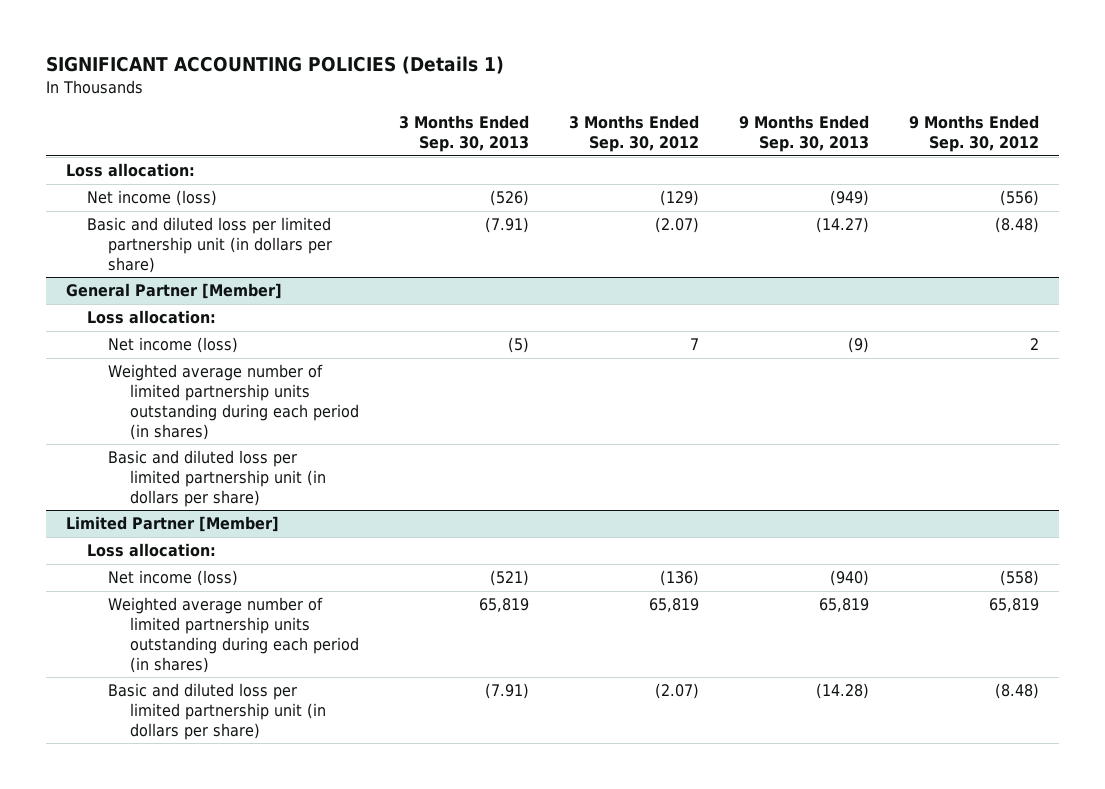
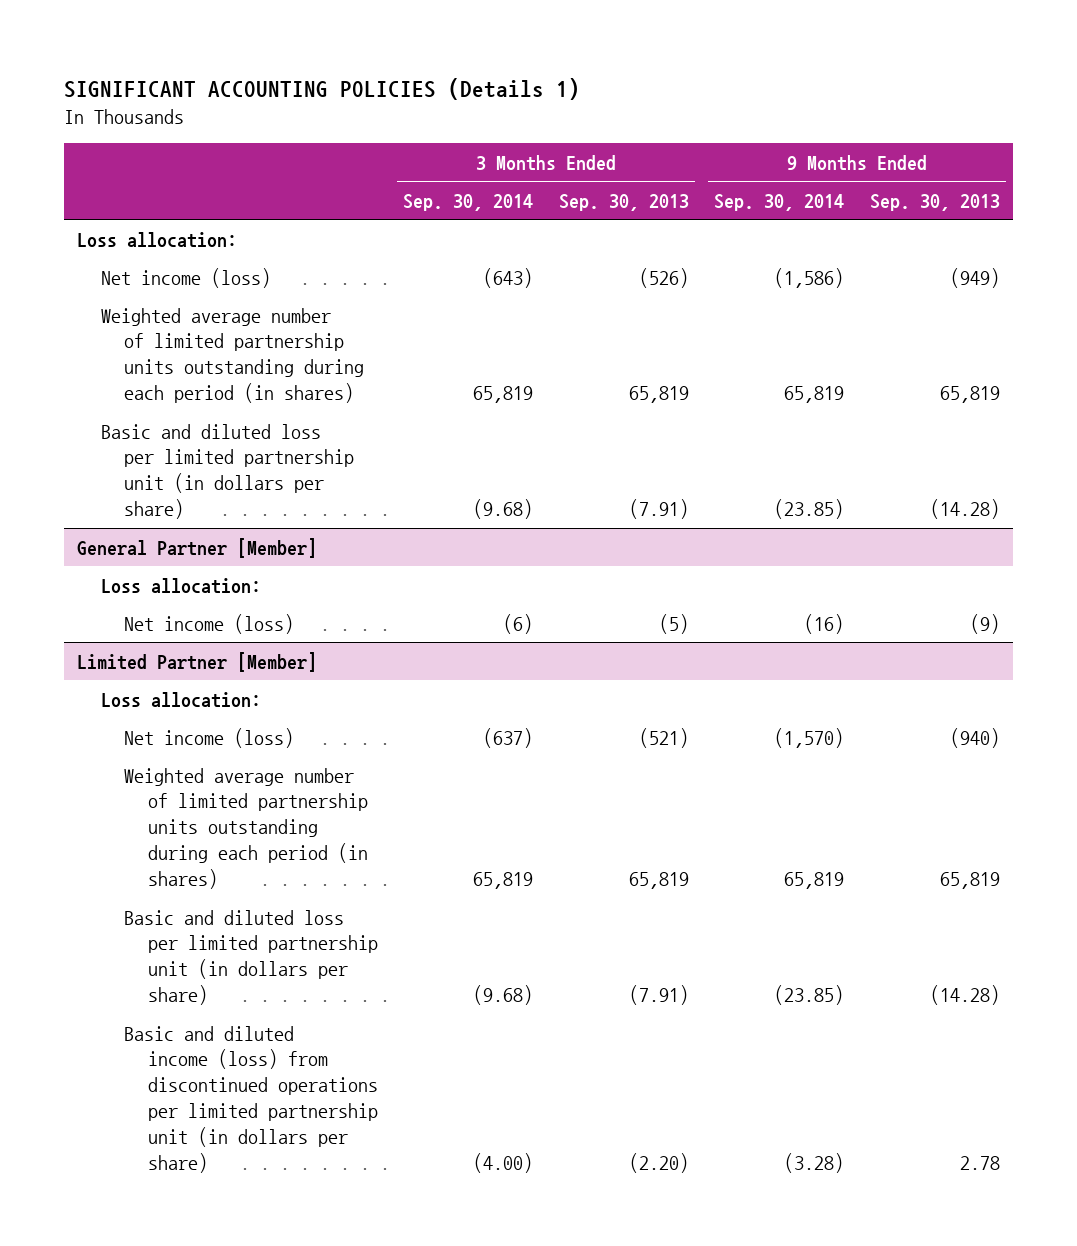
[568,115,699,153] 3 Months Ended Sep. 30, 2012 -> none
[909,115,1040,153] 9 Months Ended Sep. 30, 2012 -> none
none -> [403,193,534,211] Sep. 30, 2014
none -> [714,193,845,211] Sep. 30, 2014
none -> [100,307,365,404] Weighted average number of limited partnership units outstanding during each period (in shares)
[816,217,870,234] (14.27) -> [930,499,1001,520] (14.28)
[108,364,359,441] Weighted average number of limited partnership units outstanding during each period (in shares) -> none
[108,450,326,508] Basic and diluted loss per limited partnership unit (in dollars per share) -> none
none -> [124,1025,378,1173] Basic and diluted income (loss) from discontinued operations per limited partnership unit (in dollars per share)

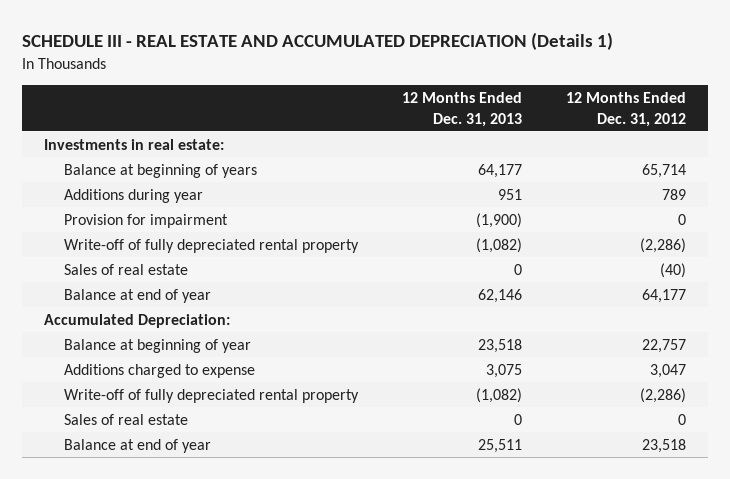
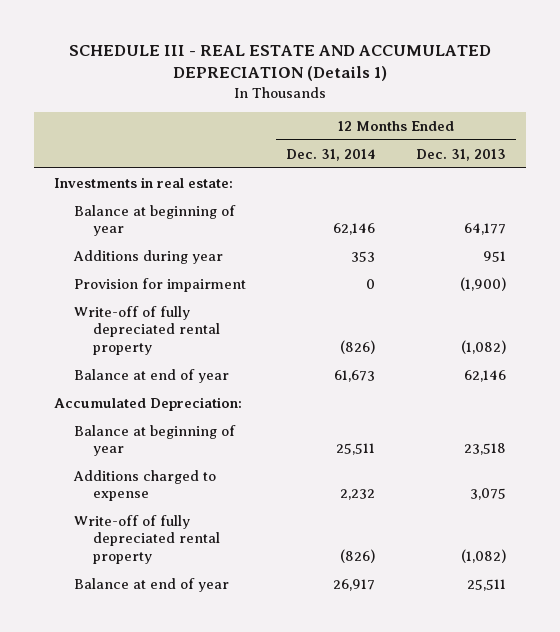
[566,91,687,127] 12 Months Ended Dec. 31, 2012 -> none
none -> [286,148,376,161] Dec. 31, 2014
[64,163,258,178] Balance at beginning of years -> [73,204,236,237] Balance at beginning of year
[64,263,189,275] Sales of real estate -> none
[64,413,189,425] Sales of real estate -> none

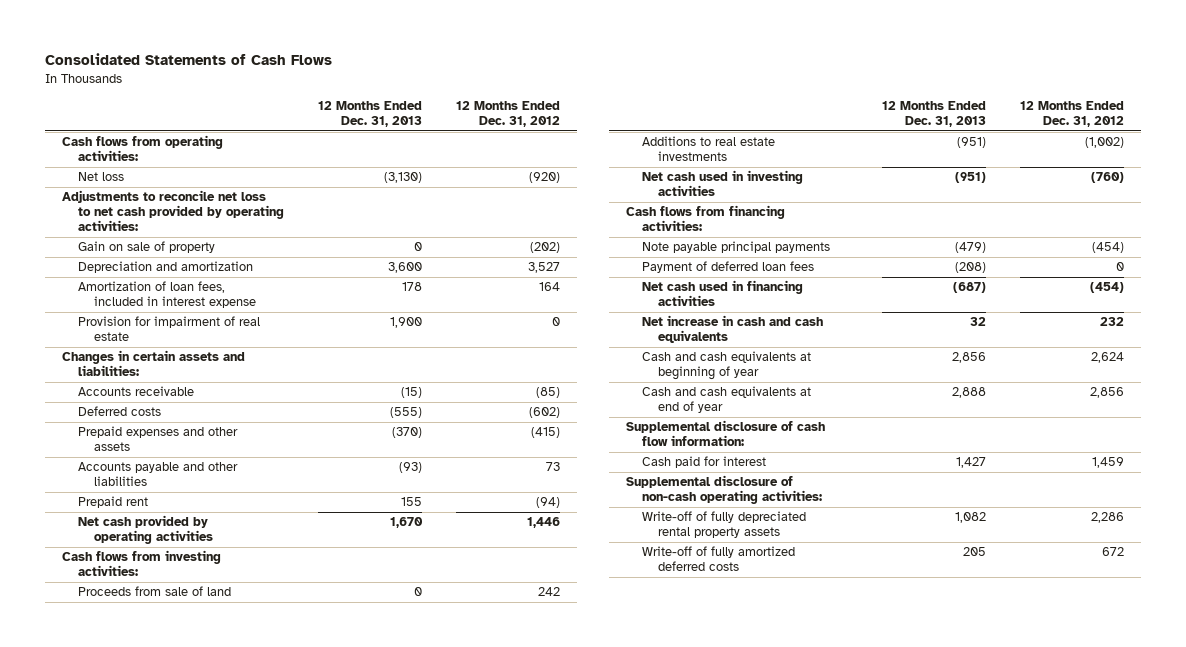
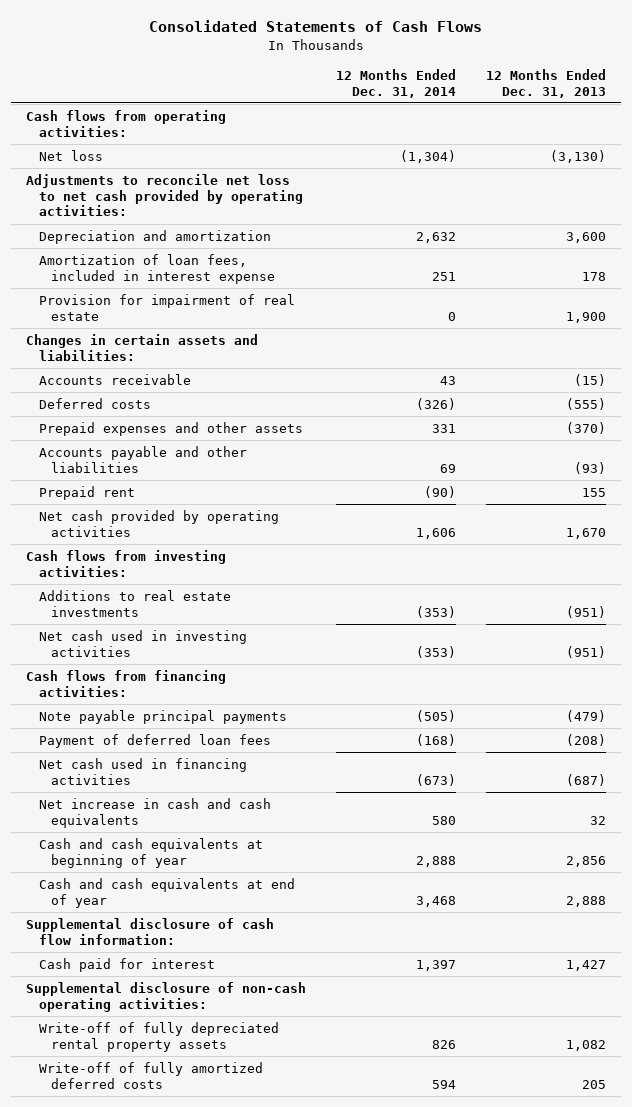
[455,101,560,128] 12 Months Ended Dec. 31, 2012 -> none
none -> [336,69,457,98] 12 Months Ended Dec. 31, 2014
[77,241,215,254] Gain on sale of property -> none
[77,586,231,597] Proceeds from sale of land -> none

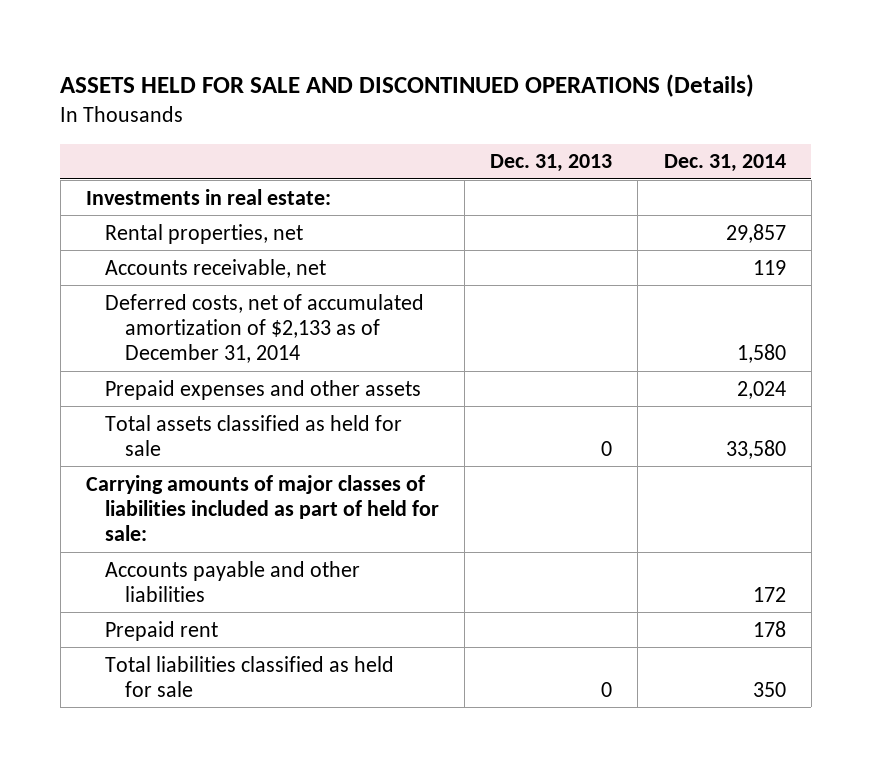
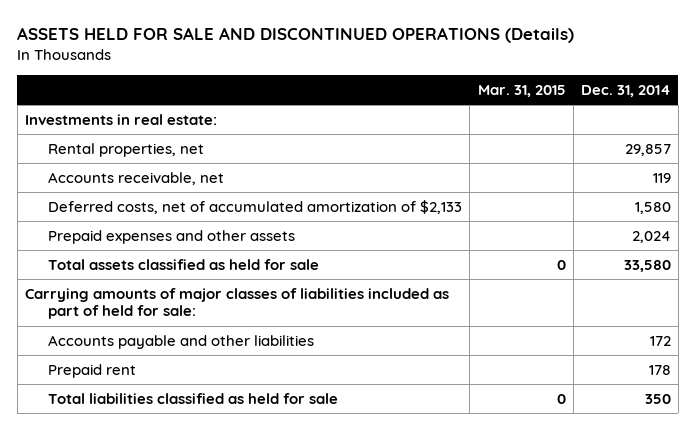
[490,154,613,173] Dec. 31, 2013 -> none
none -> [477,84,566,97] Mar. 31, 2015
[105,293,425,363] Deferred costs, net of accumulated amortization of $2,133 as of December 31, 2014 -> [48,199,463,214] Deferred costs, net of accumulated amortization of $2,133

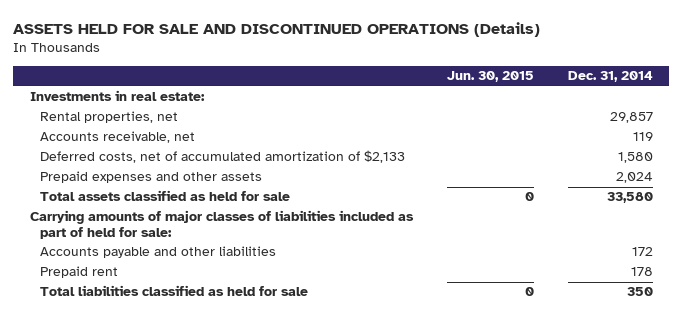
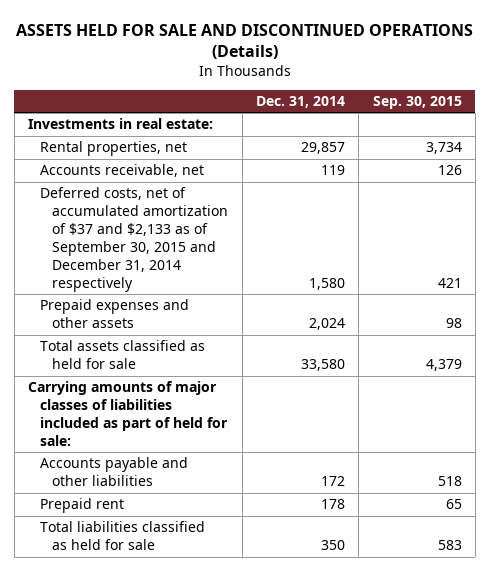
[446,71,534,83] Jun. 30, 2015 -> none
none -> [372,95,462,109] Sep. 30, 2015
[39,150,405,164] Deferred costs, net of accumulated amortization of $2,133 -> [40,187,229,292] Deferred costs, net of accumulated amortization of $37 and $2,133 as of September 30, 2015 and December 31, 2014 respectively

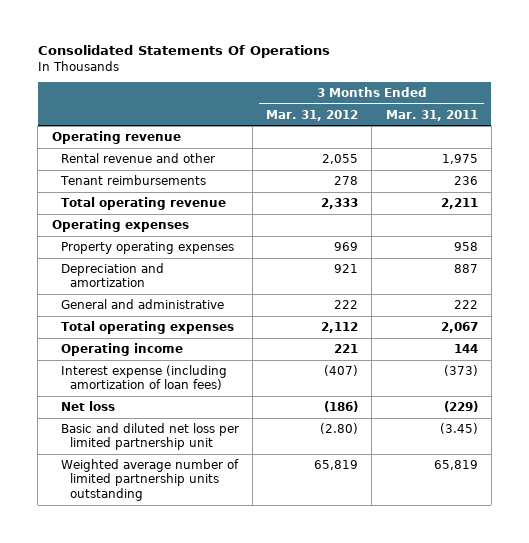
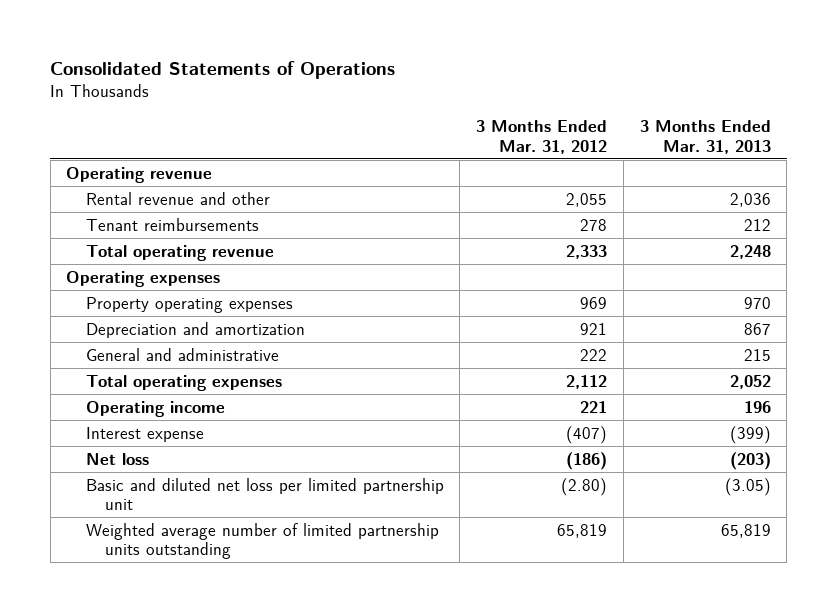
[37,45,330,59] Consolidated Statements Of Operations -> [50,61,396,80] Consolidated Statements of Operations
[385,109,478,121] Mar. 31, 2011 -> none
none -> [639,120,771,154] 3 Months Ended Mar. 31, 2013
[61,364,228,391] Interest expense (including amortization of loan fees) -> [85,426,204,442] Interest expense

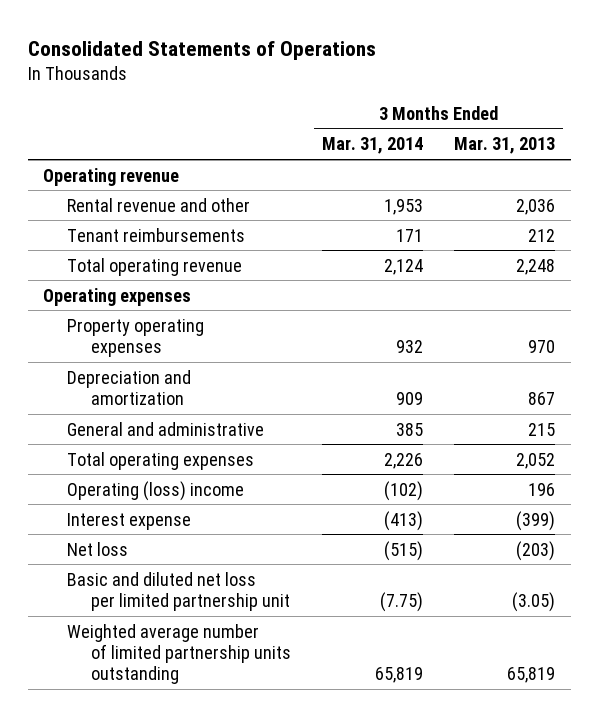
[476,120,608,154] 3 Months Ended Mar. 31, 2012 -> none
none -> [321,137,423,155] Mar. 31, 2014
[85,400,225,417] Operating income -> [66,480,244,501] Operating (loss) income

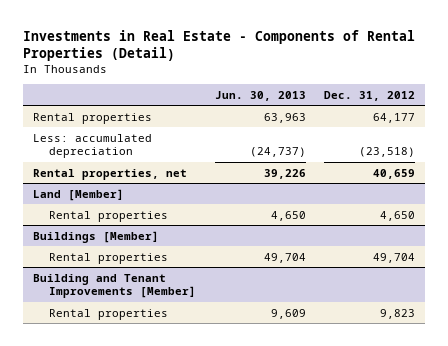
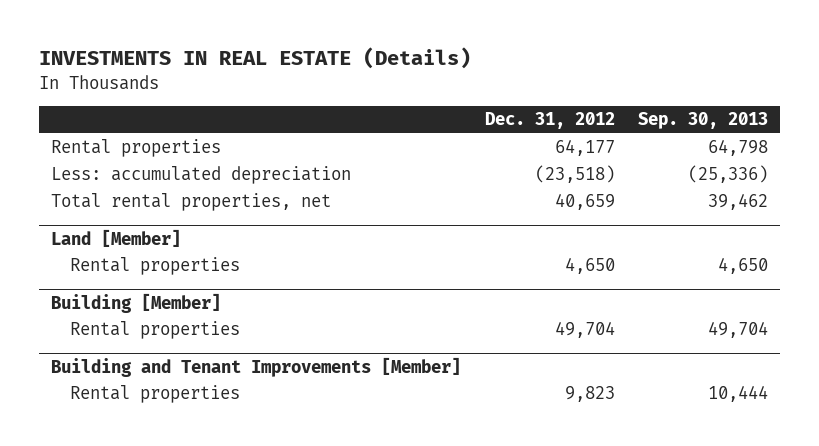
[23,29,416,61] Investments in Real Estate - Components of Rental Properties (Detail) -> [38,47,471,70] INVESTMENTS IN REAL ESTATE (Details)
[214,90,306,101] Jun. 30, 2013 -> none
none -> [638,112,769,130] Sep. 30, 2013
[32,168,187,180] Rental properties, net -> [50,193,331,212] Total rental properties, net
[32,230,159,243] Buildings [Member] -> [50,292,221,313] Building [Member]

